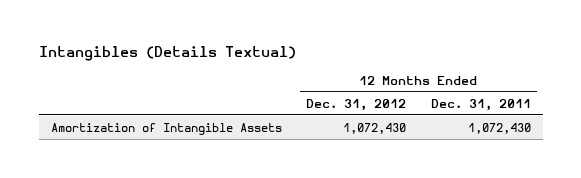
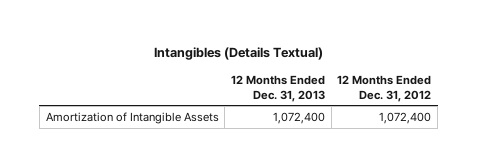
[430,98,531,111] Dec. 31, 2011 -> none
none -> [231,74,326,102] 12 Months Ended Dec. 31, 2013
[343,123,407,135] 1,072,430 -> [379,112,432,125] 1,072,400

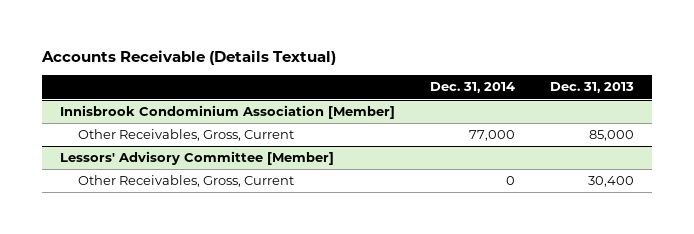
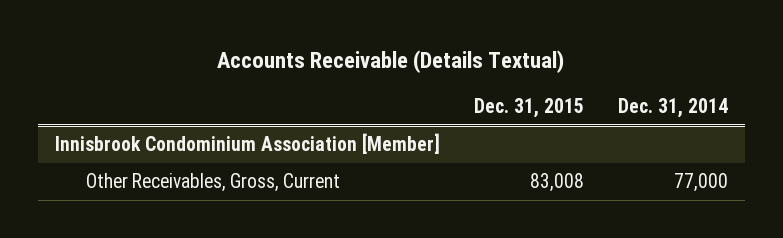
[550,82,635,94] Dec. 31, 2013 -> none
none -> [473,98,584,119] Dec. 31, 2015
[59,151,334,166] Lessors' Advisory Committee [Member] -> none
[78,175,295,188] Other Receivables, Gross, Current -> none

